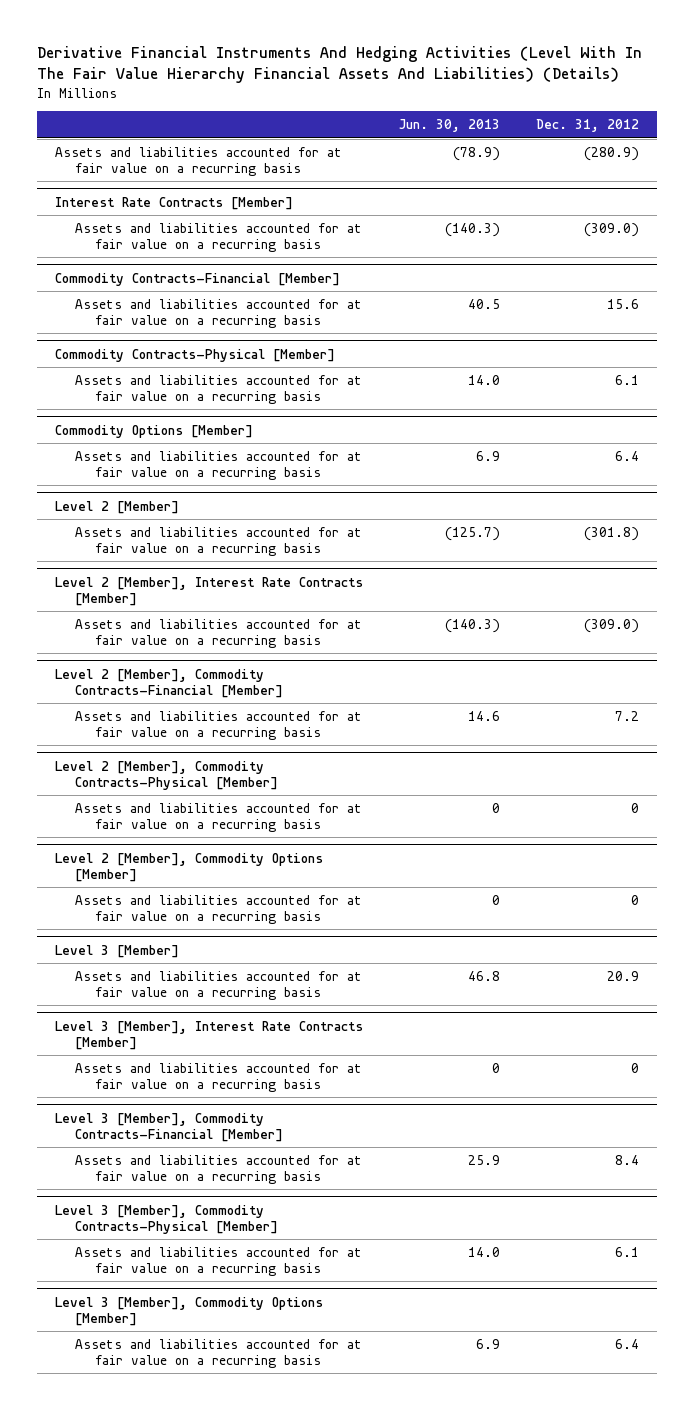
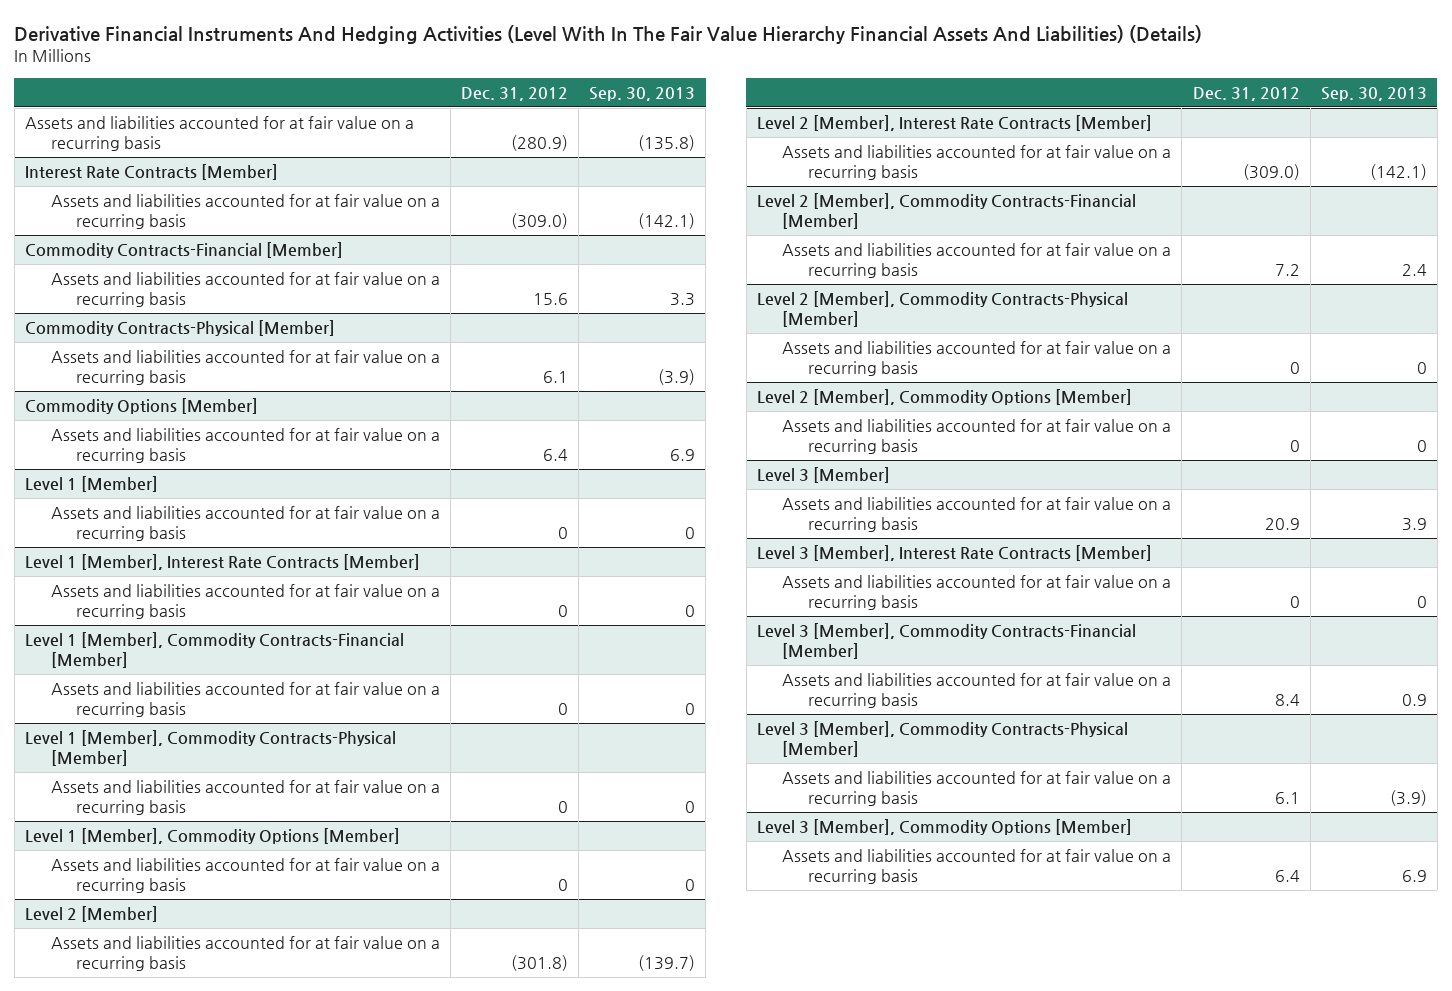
[399,119,501,133] Jun. 30, 2013 -> none
none -> [589,86,696,101] Sep. 30, 2013
none -> [25,476,159,493] Level 1 [Member]
none -> [50,506,440,542] Assets and liabilities accounted for at fair value on a recurring basis
none -> [25,554,421,571] Level 1 [Member], Interest Rate Contracts [Member]
none -> [50,584,440,620] Assets and liabilities accounted for at fair value on a recurring basis
none -> [25,632,405,669] Level 1 [Member], Commodity Contracts-Financial [Member]
none -> [50,682,440,718] Assets and liabilities accounted for at fair value on a recurring basis
none -> [25,730,397,767] Level 1 [Member], Commodity Contracts-Physical [Member]
none -> [50,780,440,816] Assets and liabilities accounted for at fair value on a recurring basis
none -> [25,828,401,845] Level 1 [Member], Commodity Options [Member]
none -> [50,858,440,894] Assets and liabilities accounted for at fair value on a recurring basis

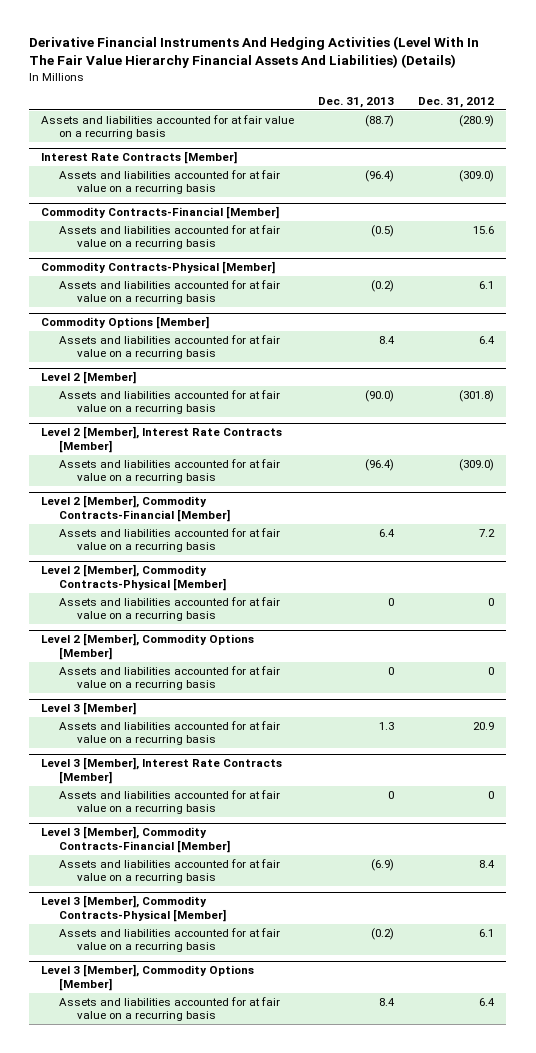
[589,86,696,101] Sep. 30, 2013 -> none
none -> [318,97,395,109] Dec. 31, 2013
[25,476,159,493] Level 1 [Member] -> none
[50,506,440,542] Assets and liabilities accounted for at fair value on a recurring basis -> none
[25,554,421,571] Level 1 [Member], Interest Rate Contracts [Member] -> none
[50,584,440,620] Assets and liabilities accounted for at fair value on a recurring basis -> none
[25,632,405,669] Level 1 [Member], Commodity Contracts-Financial [Member] -> none
[50,682,440,718] Assets and liabilities accounted for at fair value on a recurring basis -> none
[25,730,397,767] Level 1 [Member], Commodity Contracts-Physical [Member] -> none
[50,780,440,816] Assets and liabilities accounted for at fair value on a recurring basis -> none
[25,828,401,845] Level 1 [Member], Commodity Options [Member] -> none
[50,858,440,894] Assets and liabilities accounted for at fair value on a recurring basis -> none

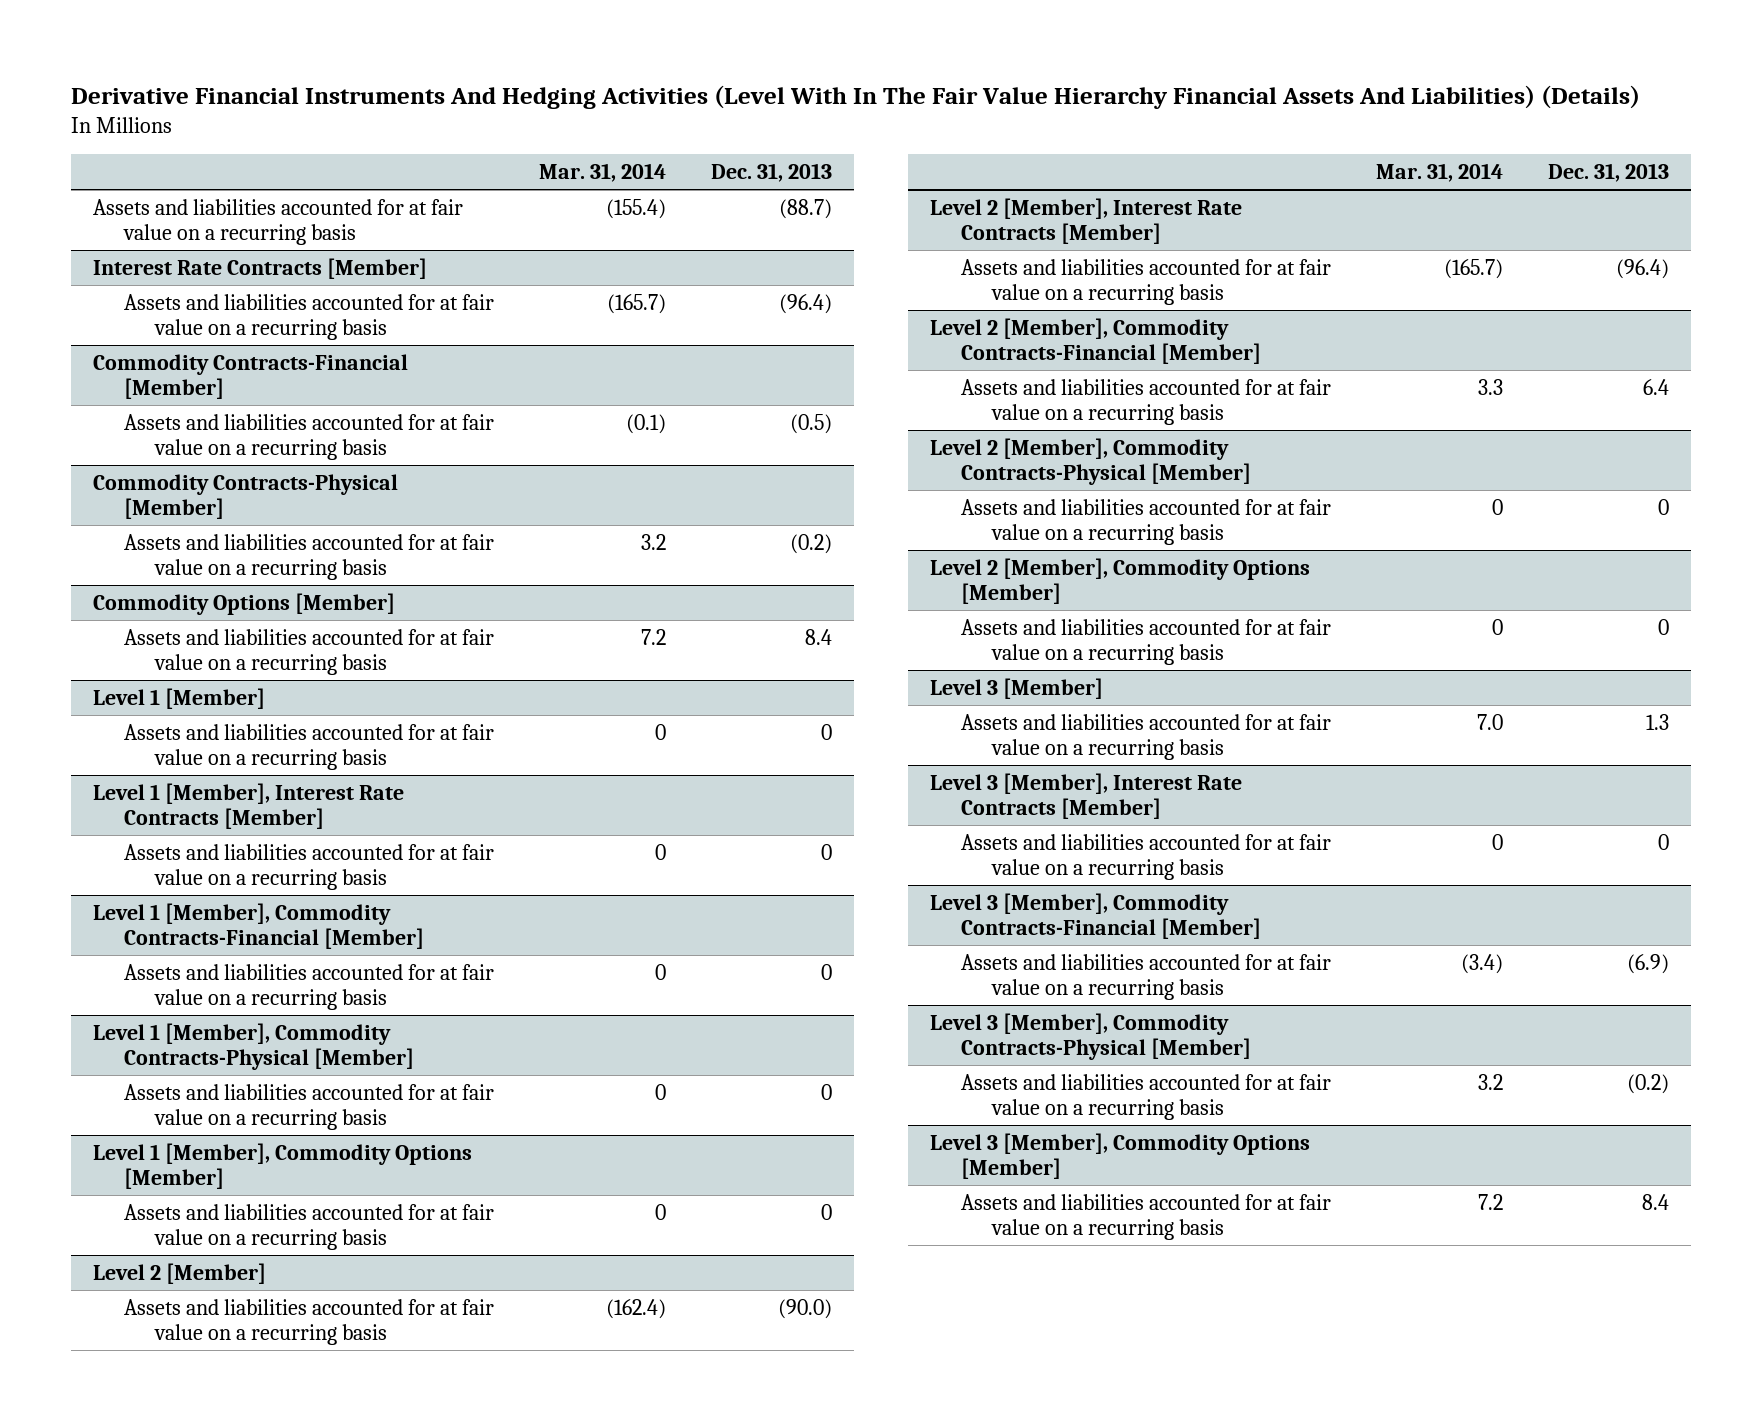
[418,97,495,109] Dec. 31, 2012 -> none
none -> [538,163,666,183] Mar. 31, 2014
none -> [93,687,266,709] Level 1 [Member]
none -> [123,723,494,770] Assets and liabilities accounted for at fair value on a recurring basis
none -> [93,782,405,829] Level 1 [Member], Interest Rate Contracts [Member]
none -> [123,843,494,890] Assets and liabilities accounted for at fair value on a recurring basis
none -> [93,902,424,949] Level 1 [Member], Commodity Contracts-Financial [Member]
none -> [123,963,494,1010] Assets and liabilities accounted for at fair value on a recurring basis
none -> [93,1022,414,1070] Level 1 [Member], Commodity Contracts-Physical [Member]
none -> [123,1083,494,1130] Assets and liabilities accounted for at fair value on a recurring basis
none -> [93,1142,473,1189] Level 1 [Member], Commodity Options [Member]
none -> [123,1203,494,1250] Assets and liabilities accounted for at fair value on a recurring basis

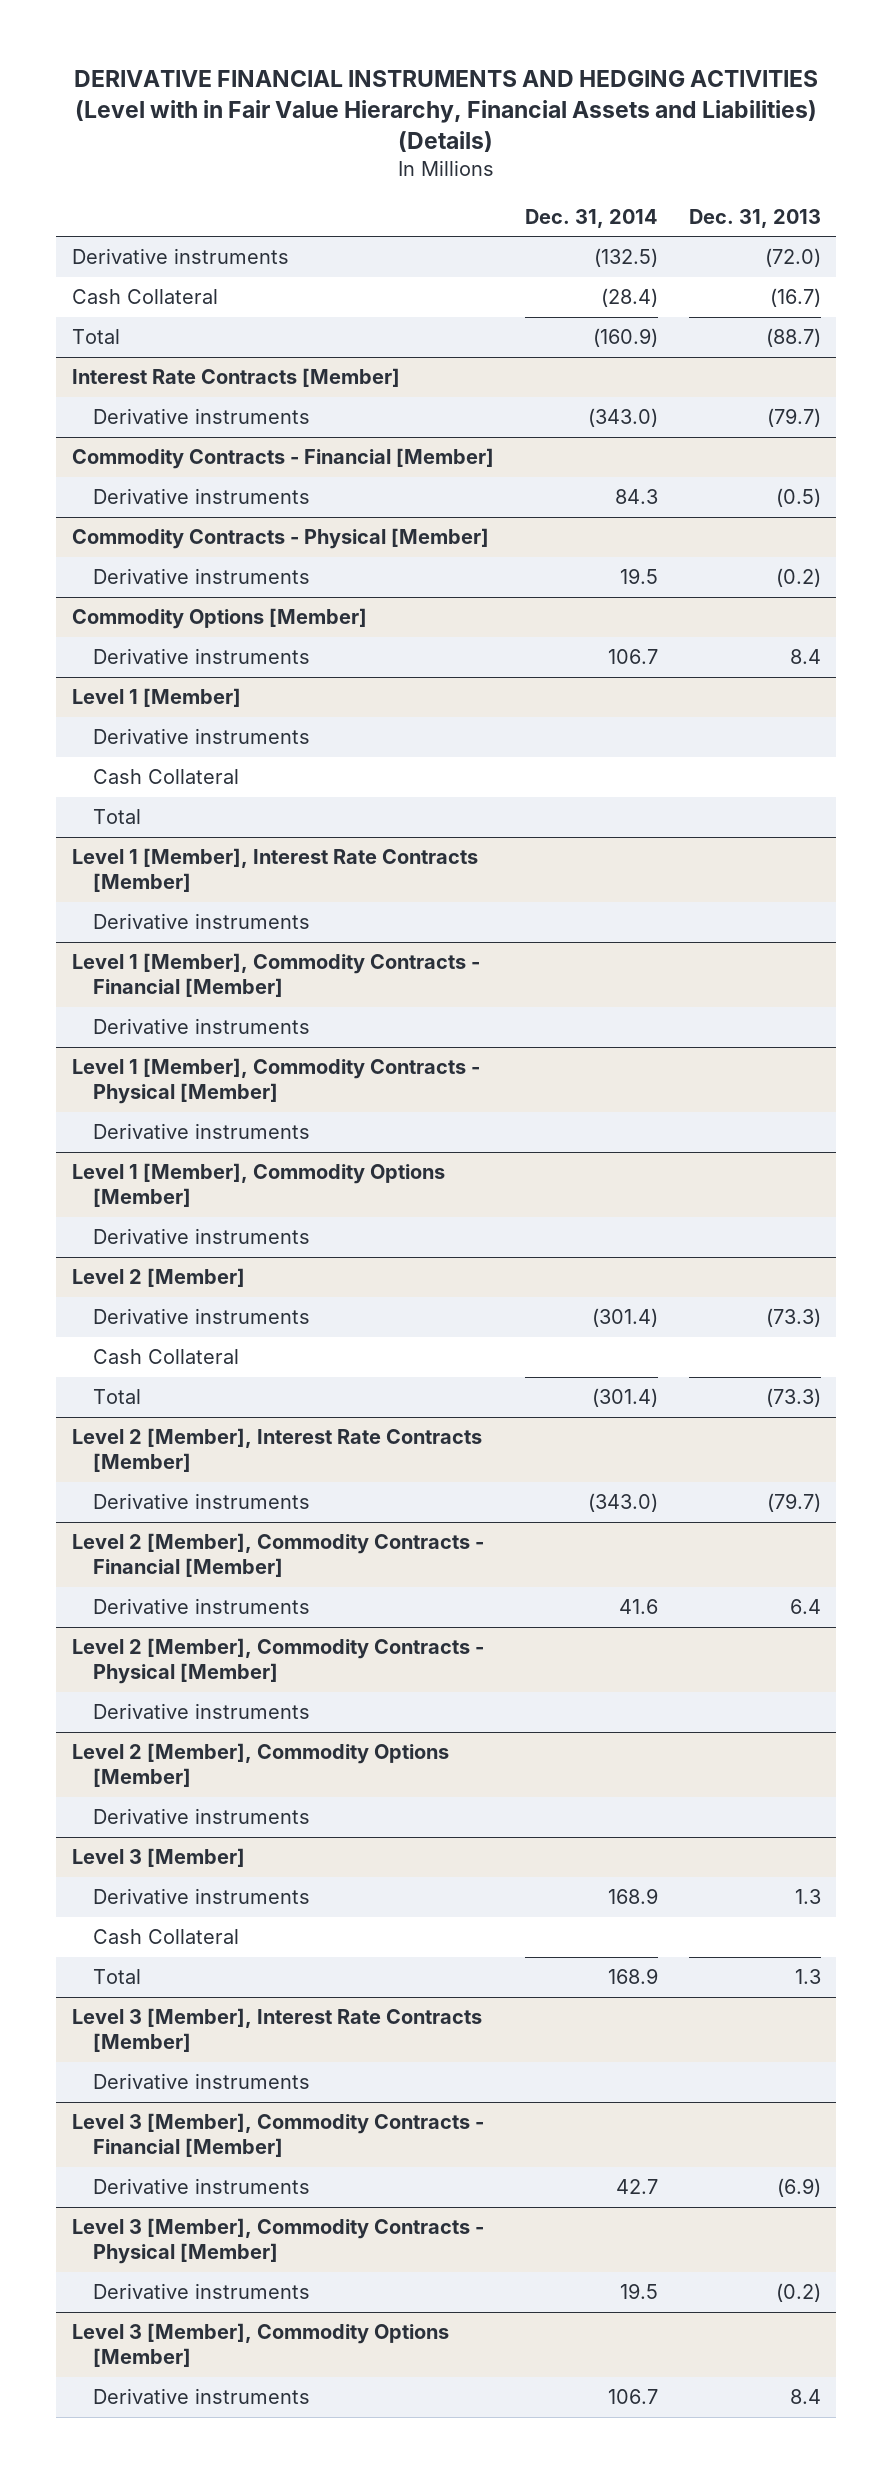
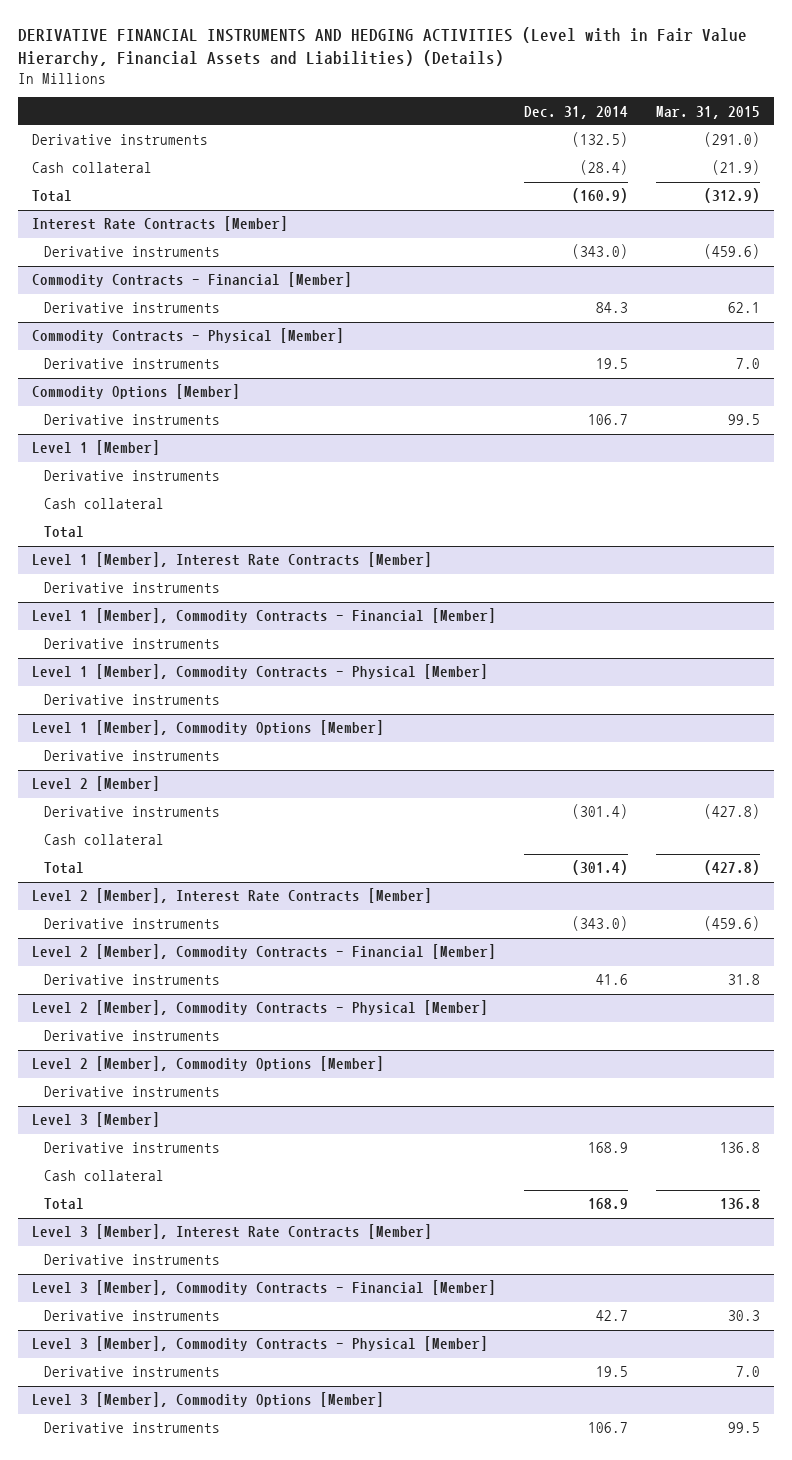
[688,208,821,228] Dec. 31, 2013 -> none
none -> [656,105,761,119] Mar. 31, 2015
[71,289,218,305] Cash Collateral -> [31,162,152,174] Cash collateral
[92,769,239,785] Cash Collateral -> [43,498,164,510] Cash collateral
[92,1349,239,1365] Cash Collateral -> [43,834,164,846] Cash collateral
[92,1929,239,1945] Cash Collateral -> [43,1170,164,1182] Cash collateral

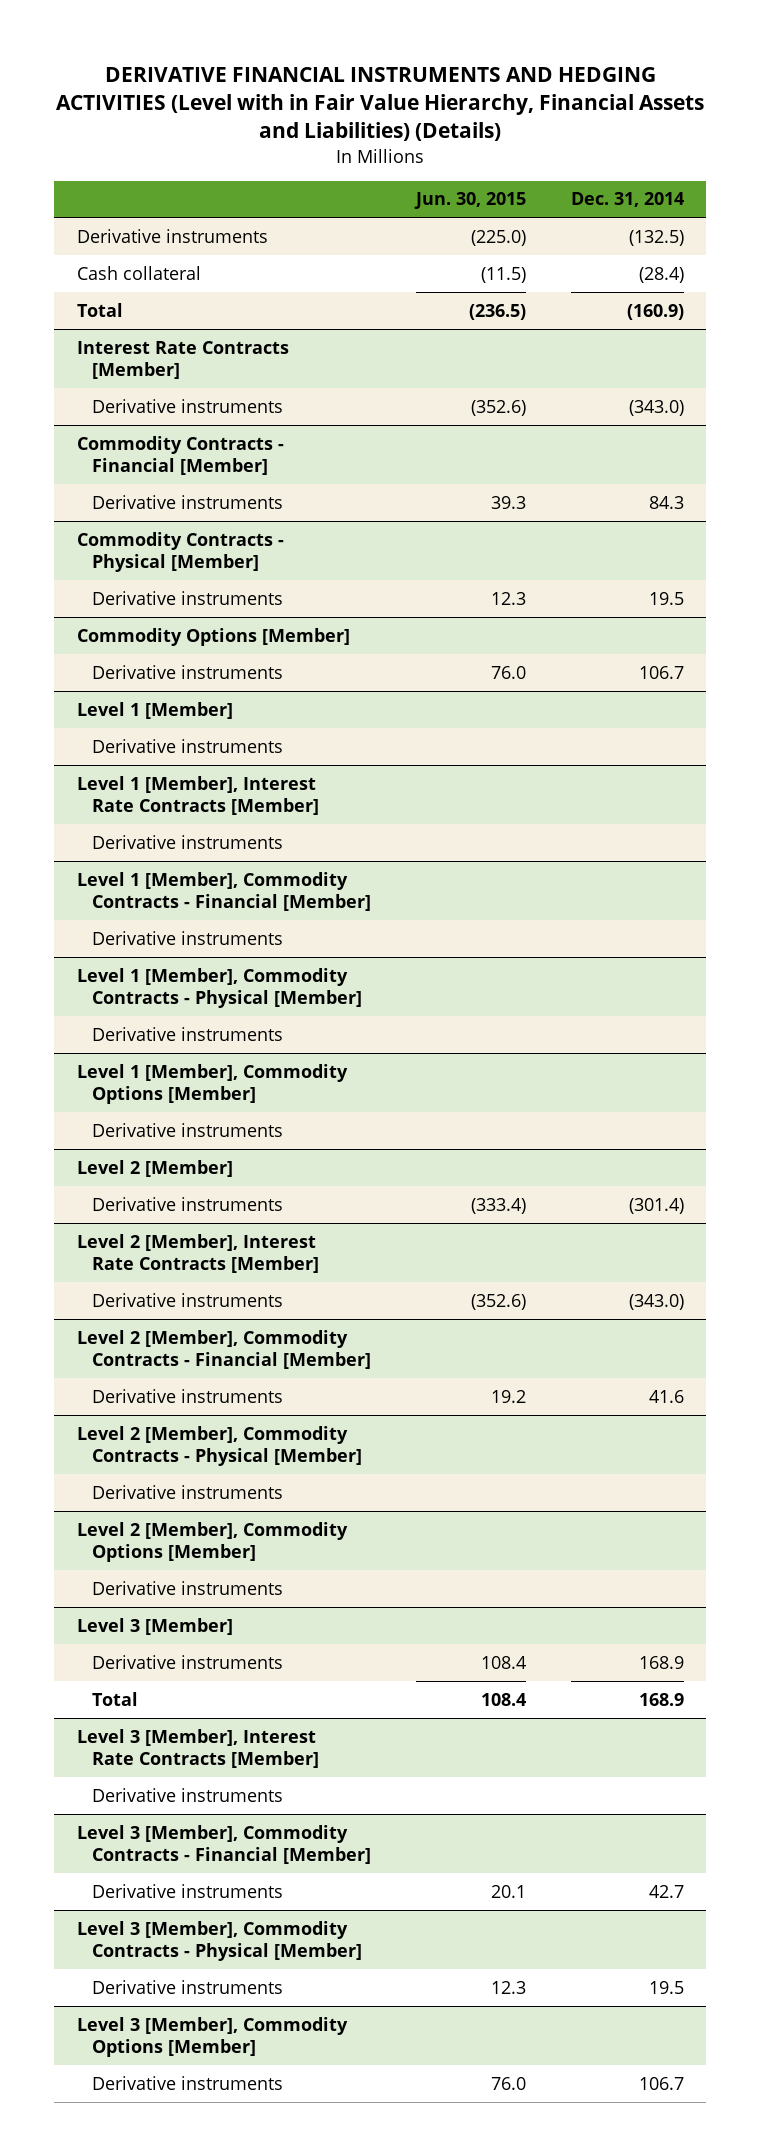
[656,105,761,119] Mar. 31, 2015 -> none
none -> [413,192,526,210] Jun. 30, 2015
[43,498,164,510] Cash collateral -> none
[43,526,84,539] Total -> none
[43,834,164,846] Cash collateral -> none
[43,862,84,875] Total -> none
[43,1170,164,1182] Cash collateral -> none

